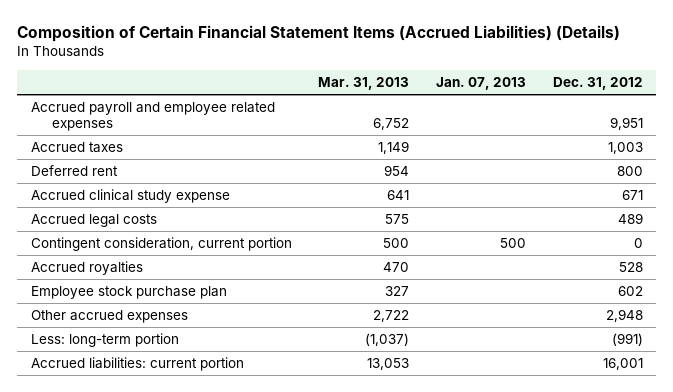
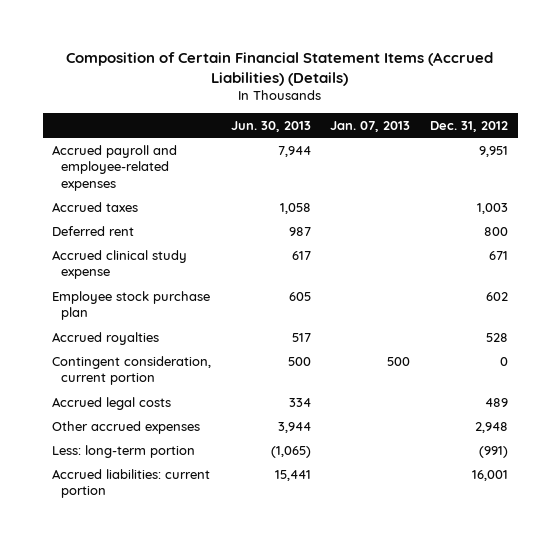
[318,76,410,90] Mar. 31, 2013 -> none
none -> [230,120,311,132] Jun. 30, 2013
[30,102,275,132] Accrued payroll and employee related expenses -> [52,144,178,191] Accrued payroll and employee-related expenses
[30,261,143,276] Accrued royalties -> [52,331,160,345] Accrued royalties
[30,237,292,252] Contingent consideration, current portion -> [52,355,212,386] Contingent consideration, current portion
[30,214,157,228] Accrued legal costs -> [52,396,172,410] Accrued legal costs

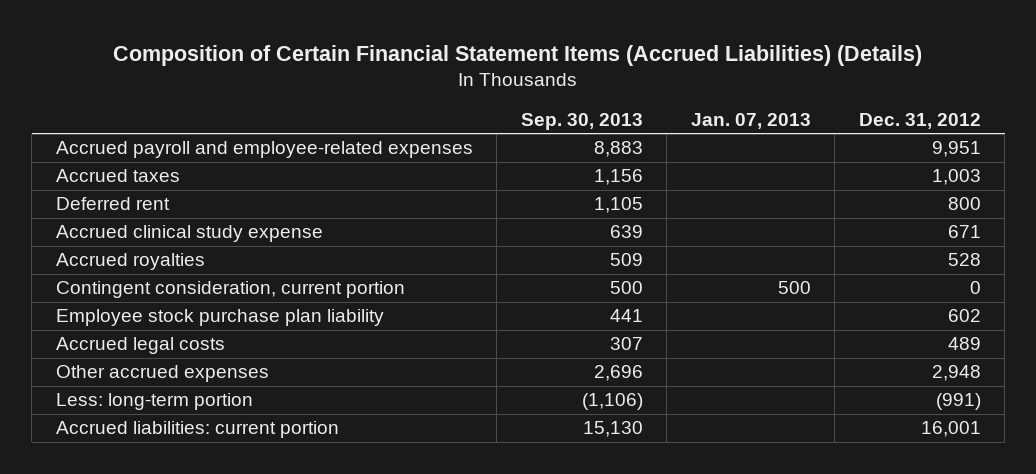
[230,120,311,132] Jun. 30, 2013 -> none
none -> [520,112,643,130] Sep. 30, 2013
[52,290,211,321] Employee stock purchase plan -> none
none -> [55,309,384,327] Employee stock purchase plan liability

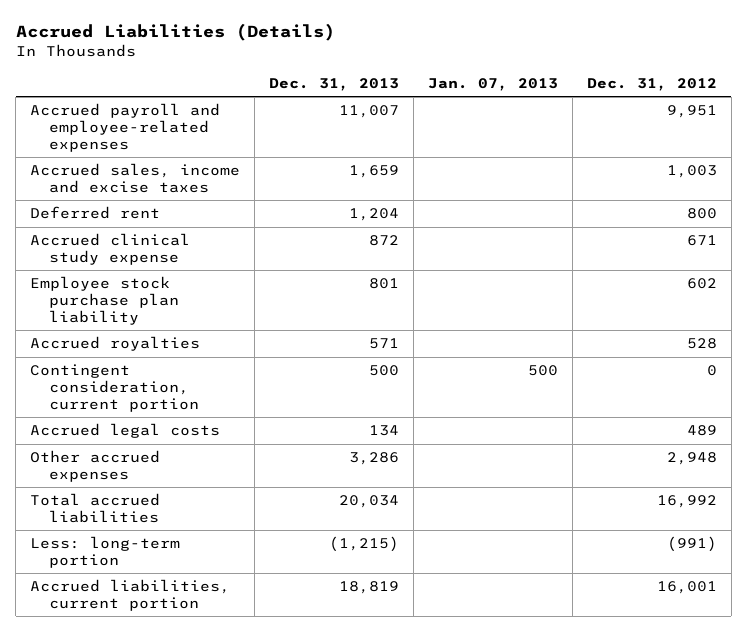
[113,45,923,67] Composition of Certain Financial Statement Items (Accrued Liabilities) (Details) -> [15,23,335,42] Accrued Liabilities (Details)
[520,112,643,130] Sep. 30, 2013 -> none
none -> [269,77,400,91] Dec. 31, 2013
[55,169,180,183] Accrued taxes -> [30,163,241,193] Accrued sales, income and excise taxes
[55,309,384,327] Employee stock purchase plan liability -> [30,276,179,325] Employee stock purchase plan liability
none -> [30,493,161,523] Total accrued liabilities
[55,421,339,439] Accrued liabilities: current portion -> [30,579,231,611] Accrued liabilities, current portion

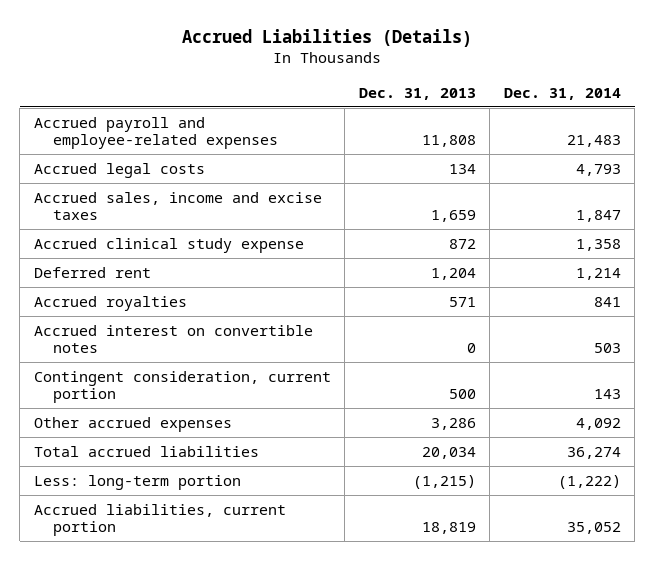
[427,77,558,91] Jan. 07, 2013 -> none
[586,77,717,91] Dec. 31, 2012 -> none
none -> [503,87,621,100] Dec. 31, 2014
[339,105,400,119] 11,007 -> [421,135,476,148] 11,808
[30,423,221,439] Accrued legal costs -> [33,162,205,178] Accrued legal costs
[30,276,179,325] Employee stock purchase plan liability -> none
[30,206,161,220] Deferred rent -> [33,266,151,278] Deferred rent
none -> [33,324,313,354] Accrued interest on convertible notes

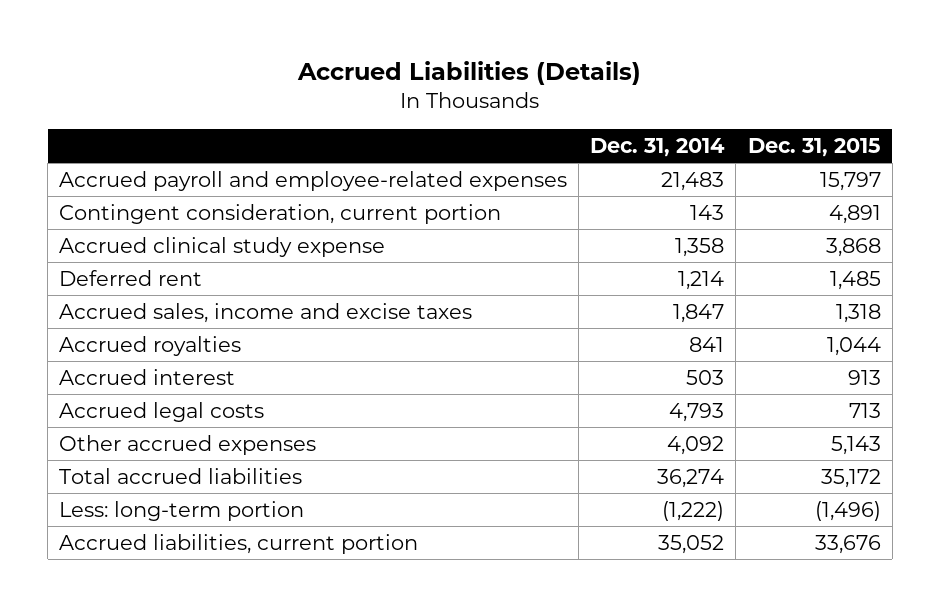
[358,87,476,100] Dec. 31, 2013 -> none
none -> [747,137,881,157] Dec. 31, 2015
[33,370,331,404] Contingent consideration, current portion -> [59,204,502,225] Contingent consideration, current portion
[33,191,322,221] Accrued sales, income and excise taxes -> [59,303,473,324] Accrued sales, income and excise taxes
[33,324,313,354] Accrued interest on convertible notes -> [59,369,236,386] Accrued interest
[33,162,205,178] Accrued legal costs -> [59,402,265,423] Accrued legal costs

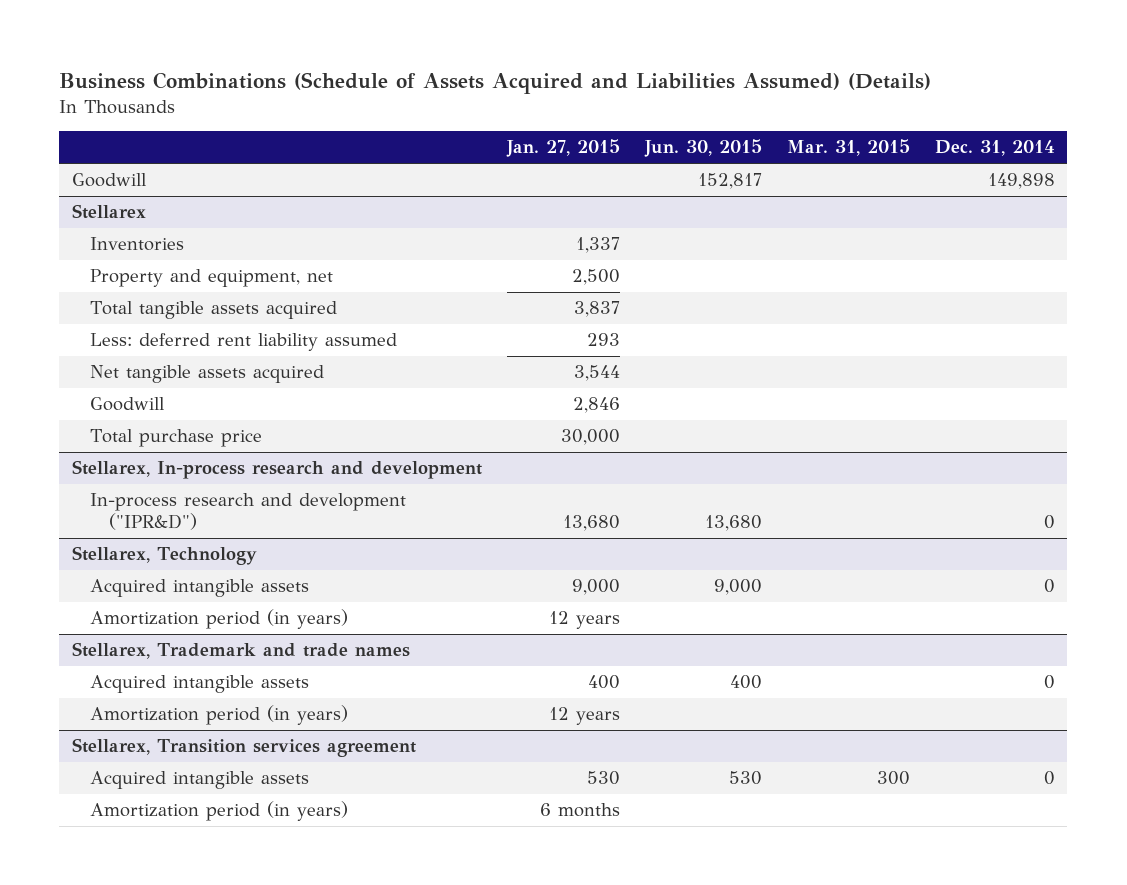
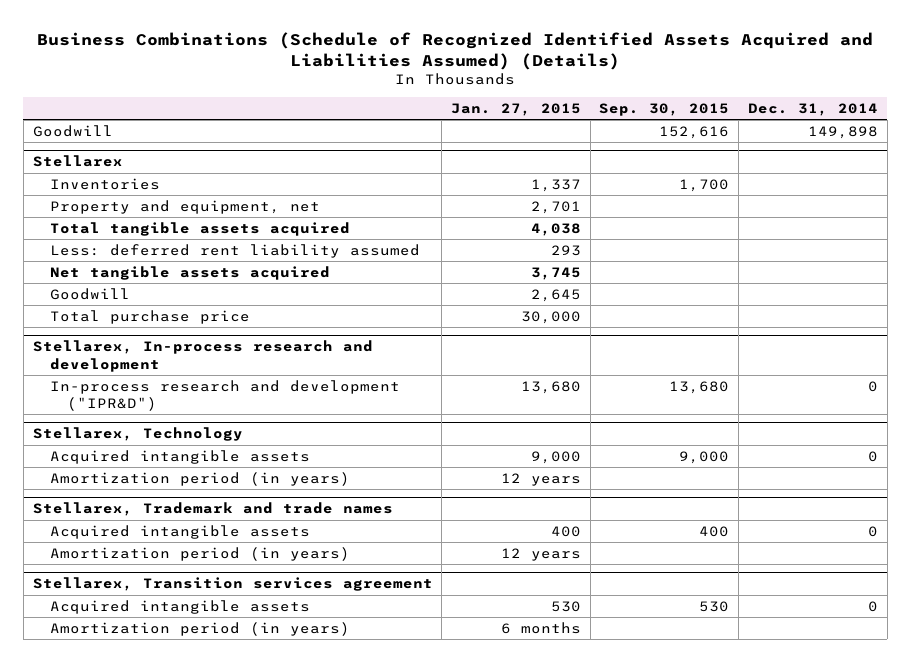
[59,71,932,94] Business Combinations (Schedule of Assets Acquired and Liabilities Assumed) (Details) -> [37,31,874,70] Business Combinations (Schedule of Recognized Identified Assets Acquired and Liabilities Assumed) (Details)
[643,139,762,158] Jun. 30, 2015 -> none
[786,139,910,157] Mar. 31, 2015 -> none
none -> [599,103,730,117] Sep. 30, 2015
[571,269,620,286] 2,500 -> [531,200,582,214] 2,701
[573,301,620,318] 3,837 -> [531,222,582,236] 4,038
[573,365,620,382] 3,544 -> [531,266,582,280] 3,745
[572,397,620,414] 2,846 -> [531,288,582,302] 2,645

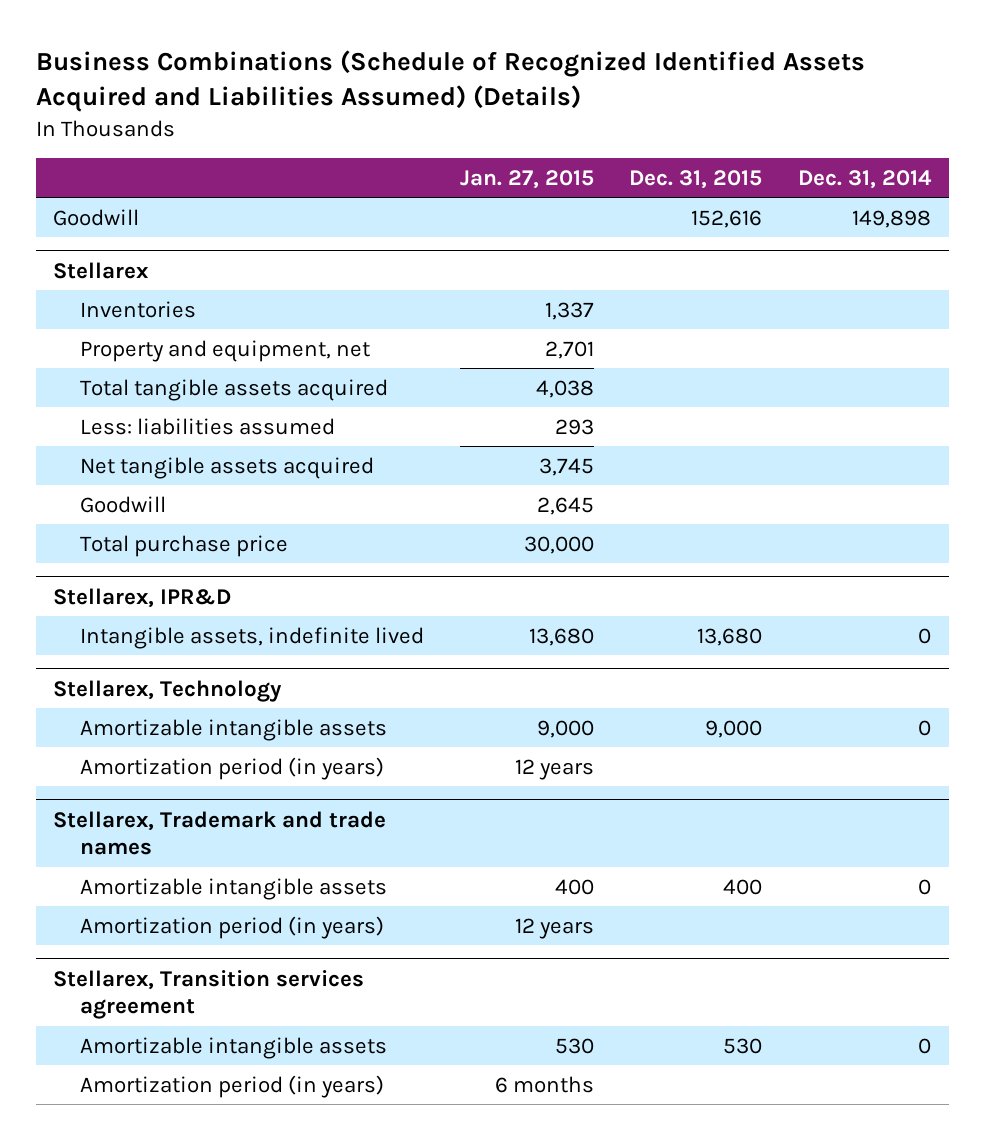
[599,103,730,117] Sep. 30, 2015 -> none
none -> [629,169,763,189] Dec. 31, 2015
[49,243,420,258] Less: deferred rent liability assumed -> [80,417,336,435] Less: liabilities assumed
[32,340,373,373] Stellarex, In-process research and development -> none
none -> [53,587,232,608] Stellarex, IPR&D
[49,379,400,412] In-process research and development ("IPR&D") -> [80,626,425,649] Intangible assets, indefinite lived
[49,449,310,464] Acquired intangible assets -> [80,718,388,741] Amortizable intangible assets
[49,524,310,539] Acquired intangible assets -> [80,877,388,900] Amortizable intangible assets
[49,599,310,614] Acquired intangible assets -> [80,1036,388,1059] Amortizable intangible assets

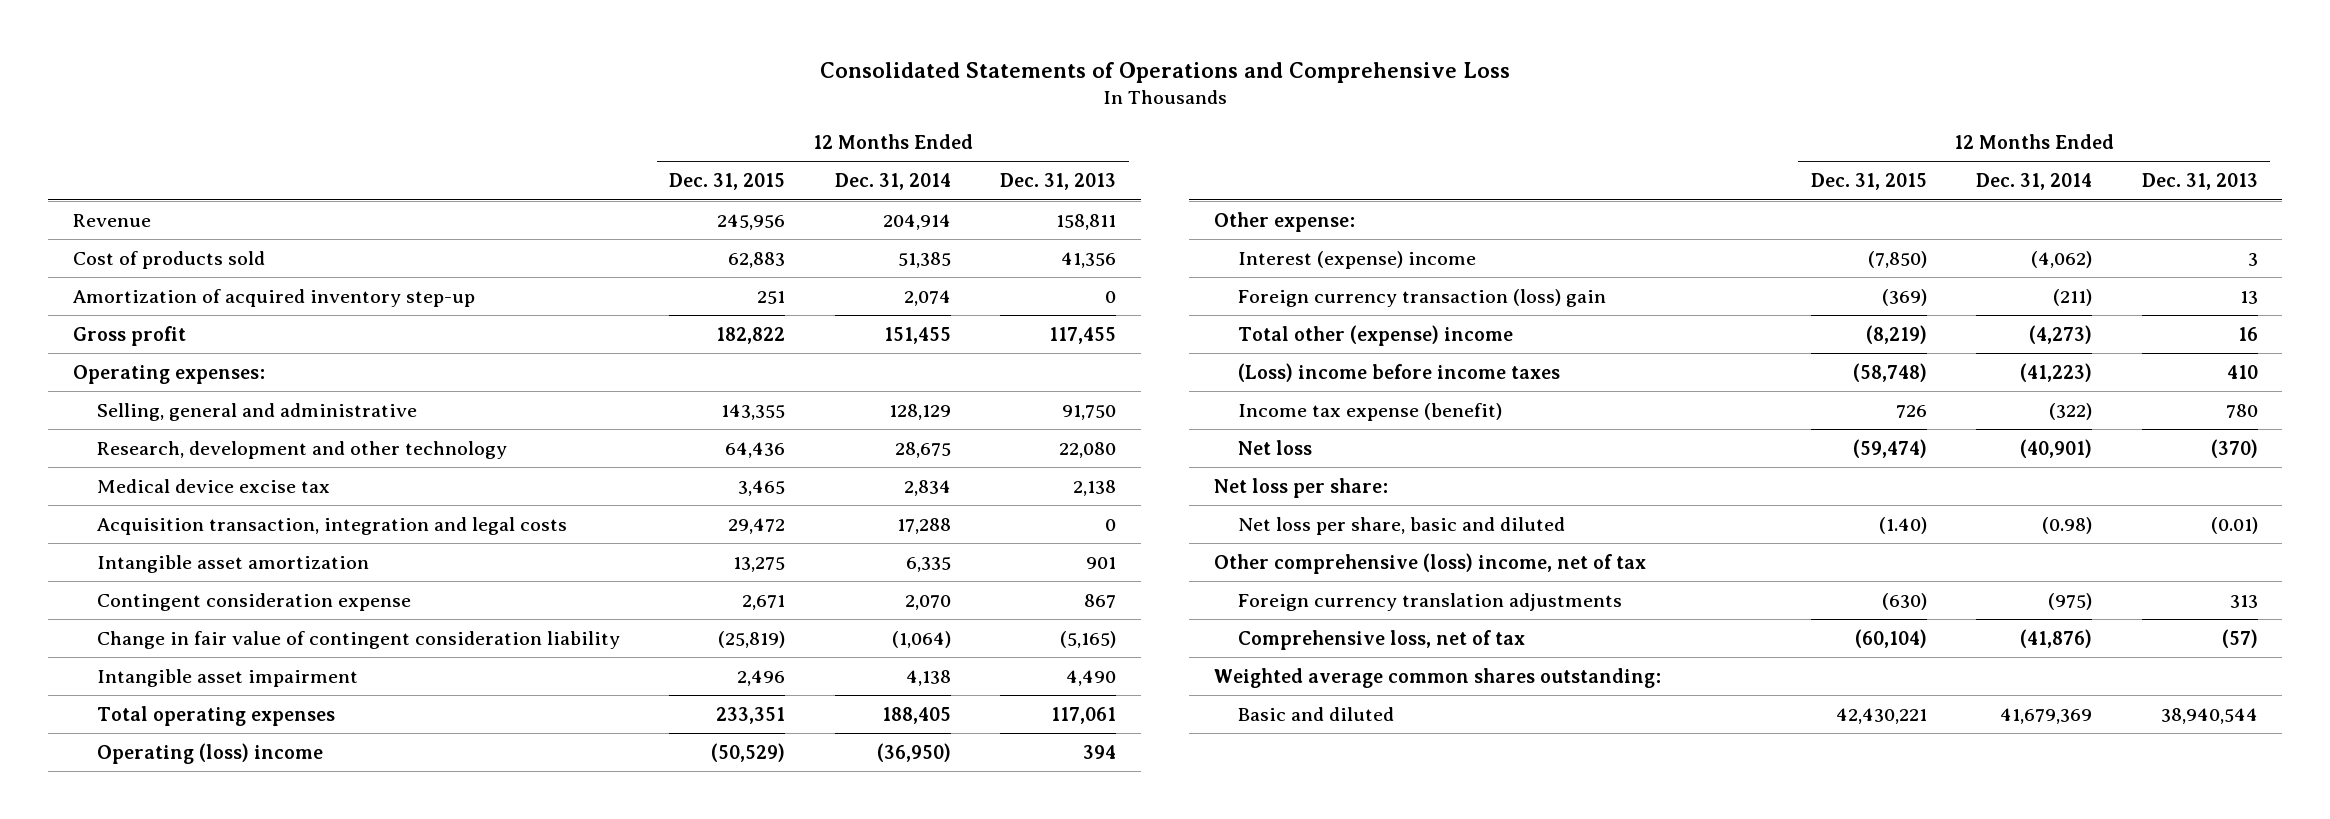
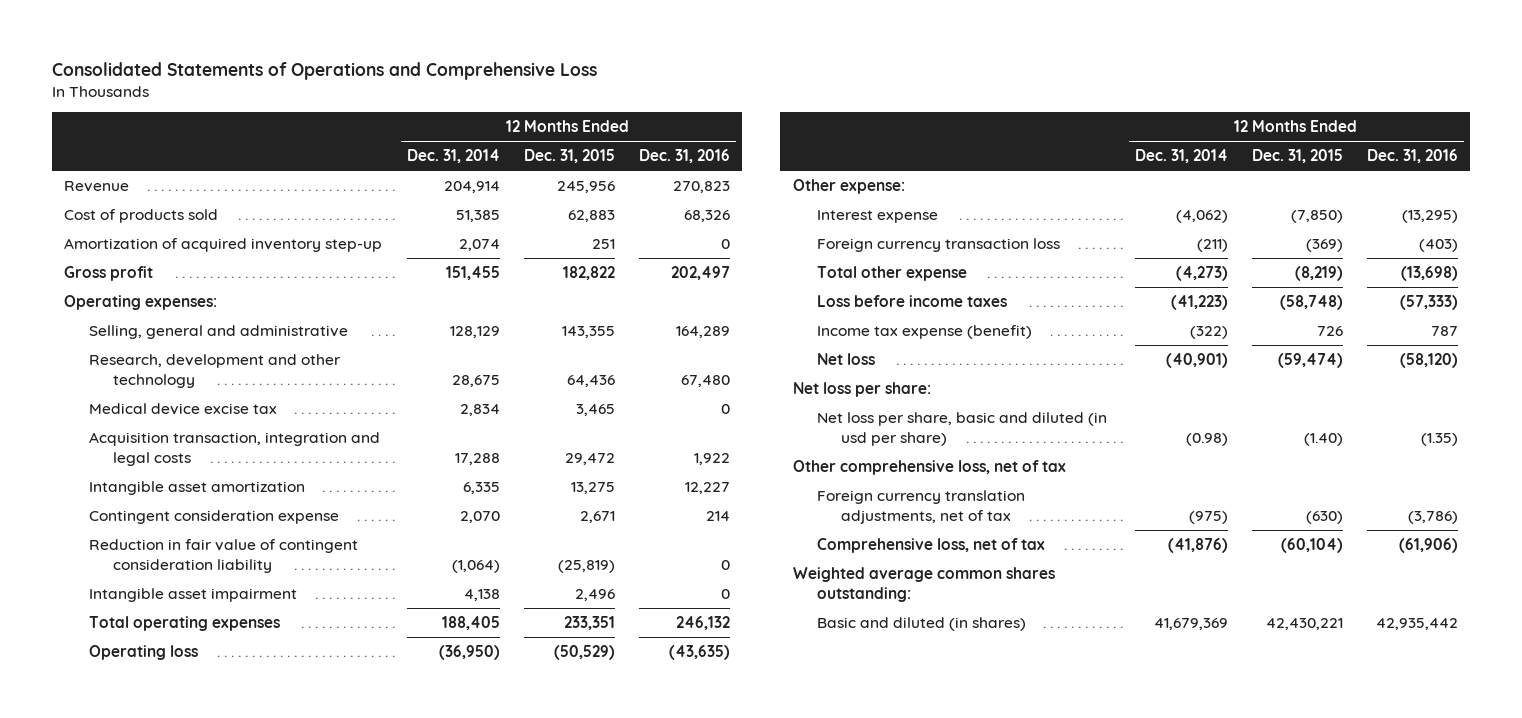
[1000,173,1117,191] Dec. 31, 2013 -> none
none -> [638,149,730,164] Dec. 31, 2016
[97,630,621,649] Change in fair value of contingent consideration liability -> [88,538,358,573] Reduction in fair value of contingent consideration liability
[97,742,324,764] Operating (loss) income -> [88,644,198,660] Operating loss
[1238,250,1477,269] Interest (expense) income -> [816,209,938,223] Interest expense
[1238,288,1607,307] Foreign currency transaction (loss) gain -> [816,237,1060,252] Foreign currency transaction loss
[1238,324,1514,346] Total other (expense) income -> [816,265,967,281] Total other expense
[1238,362,1561,382] (Loss) income before income taxes -> [816,294,1007,307] Loss before income taxes
[1238,516,1566,535] Net loss per share, basic and diluted -> [816,411,1107,446] Net loss per share, basic and diluted (in usd per share)
[1213,552,1646,574] Other comprehensive (loss) income, net of tax -> [792,459,1066,475] Other comprehensive loss, net of tax
[1238,592,1623,611] Foreign currency translation adjustments -> [816,489,1025,524] Foreign currency translation adjustments, net of tax
[1238,706,1395,721] Basic and diluted -> [816,616,1026,631] Basic and diluted (in shares)

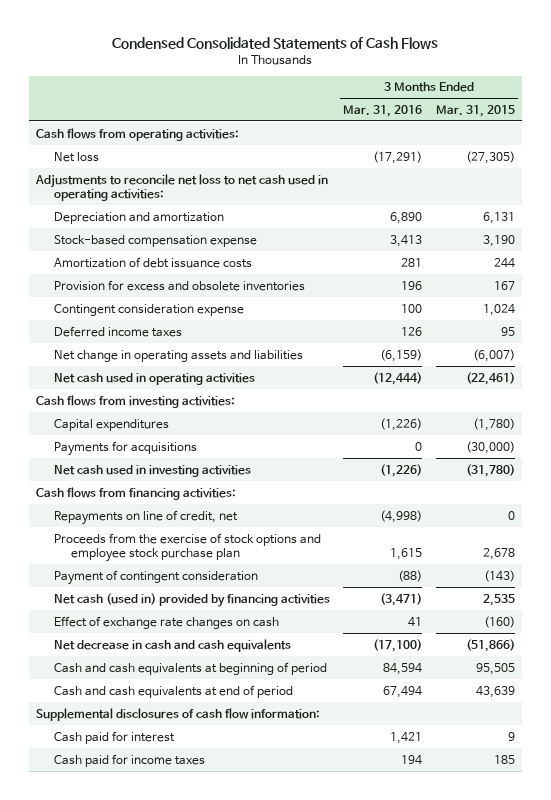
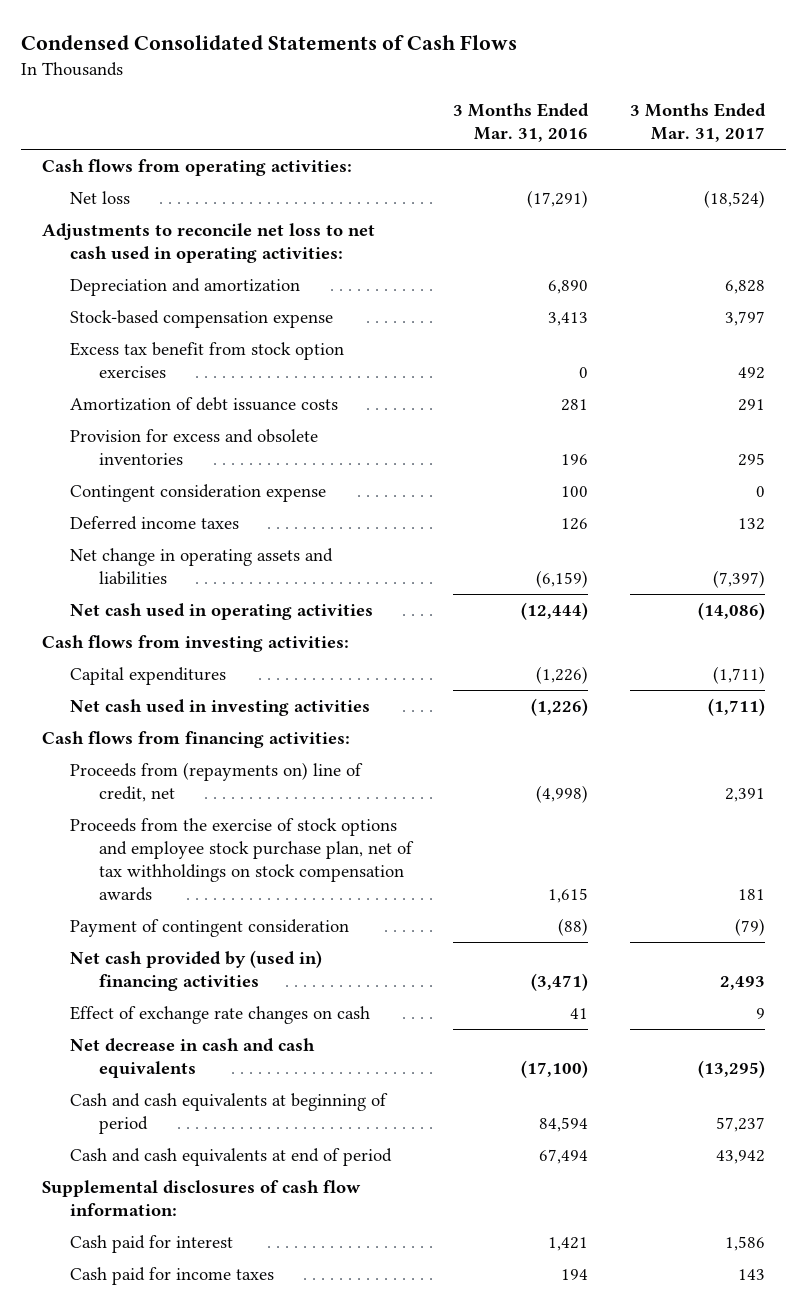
[435,104,515,117] Mar. 31, 2015 -> none
none -> [629,103,766,143] 3 Months Ended Mar. 31, 2017
none -> [70,341,345,379] Excess tax benefit from stock option exercises
[53,440,197,456] Payments for acquisitions -> none
[53,509,238,525] Repayments on line of credit, net -> [70,761,364,803] Proceeds from (repayments on) line of credit, net
[53,532,321,563] Proceeds from the exercise of stock options and employee stock purchase plan -> [70,817,414,902] Proceeds from the exercise of stock options and employee stock purchase plan, net of tax withholdings on stock compensation awards
[53,592,330,607] Net cash (used in) provided by financing activities -> [70,949,323,992] Net cash provided by (used in) financing activities

